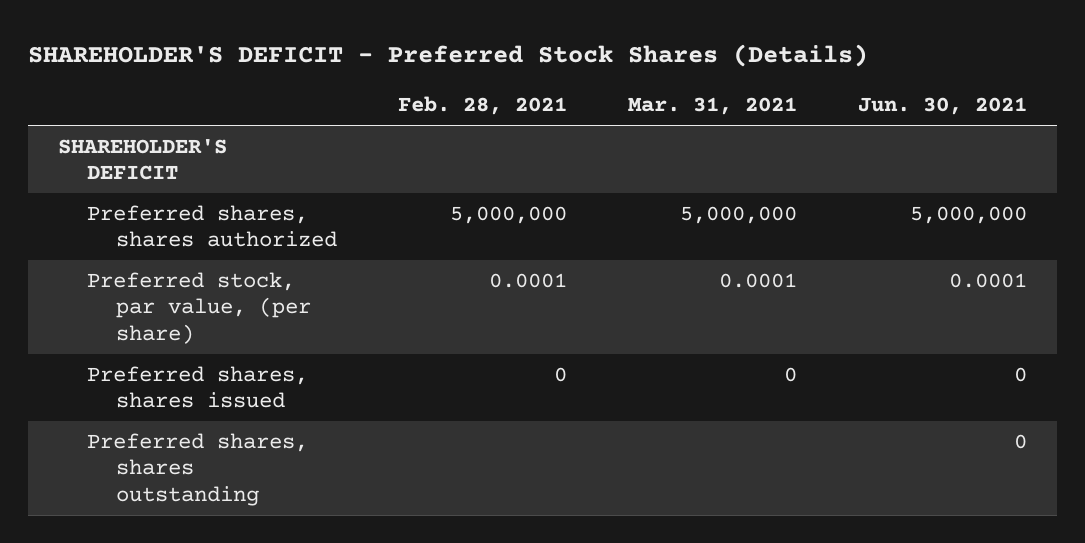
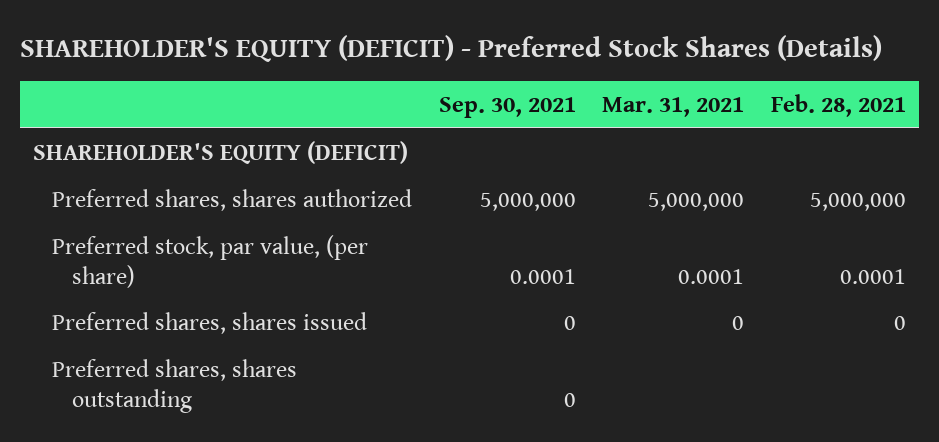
[27,44,868,68] SHAREHOLDER'S DEFICIT - Preferred Stock Shares (Details) -> [19,34,882,62] SHAREHOLDER'S EQUITY (DEFICIT) - Preferred Stock Shares (Details)
[857,97,1027,116] Jun. 30, 2021 -> none
none -> [438,96,576,118] Sep. 30, 2021
[58,138,228,181] SHAREHOLDER'S DEFICIT -> [32,140,408,164] SHAREHOLDER'S EQUITY (DEFICIT)

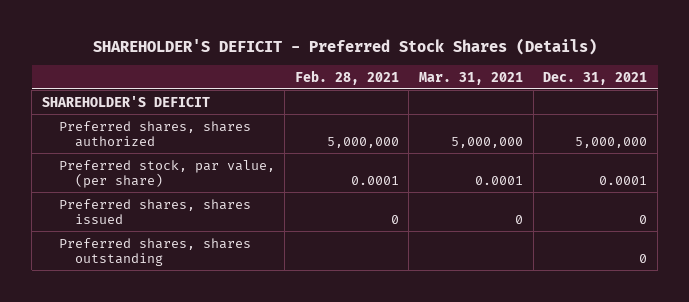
[19,34,882,62] SHAREHOLDER'S EQUITY (DEFICIT) - Preferred Stock Shares (Details) -> [92,37,597,55] SHAREHOLDER'S DEFICIT - Preferred Stock Shares (Details)
[438,96,576,118] Sep. 30, 2021 -> none
none -> [543,71,648,85] Dec. 31, 2021
[32,140,408,164] SHAREHOLDER'S EQUITY (DEFICIT) -> [41,95,210,107] SHAREHOLDER'S DEFICIT

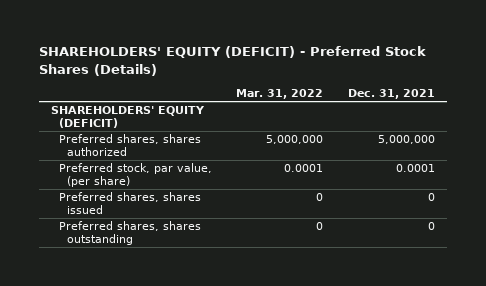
[92,37,597,55] SHAREHOLDER'S DEFICIT - Preferred Stock Shares (Details) -> [38,46,426,76] SHAREHOLDERS' EQUITY (DEFICIT) - Preferred Stock Shares (Details)
[294,69,399,85] Feb. 28, 2021 -> none
[419,71,524,85] Mar. 31, 2021 -> none
none -> [236,89,324,100] Mar. 31, 2022
[41,95,210,107] SHAREHOLDER'S DEFICIT -> [51,106,206,129] SHAREHOLDERS' EQUITY (DEFICIT)

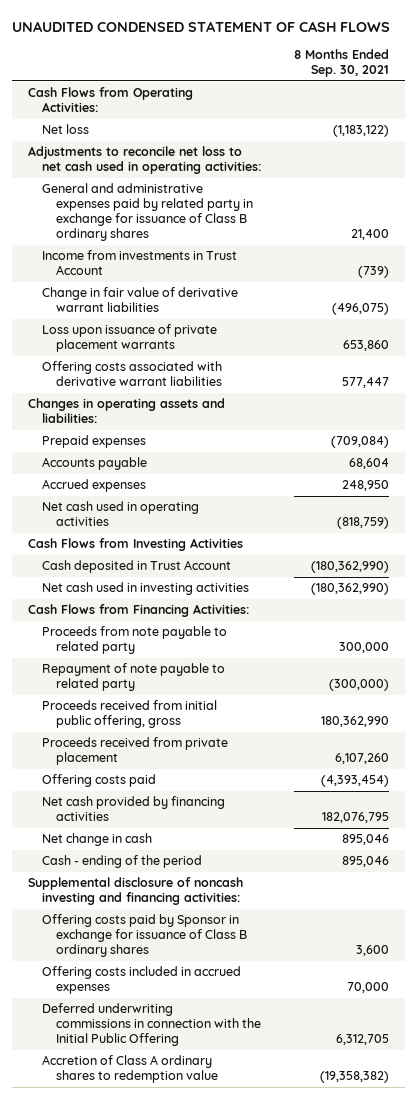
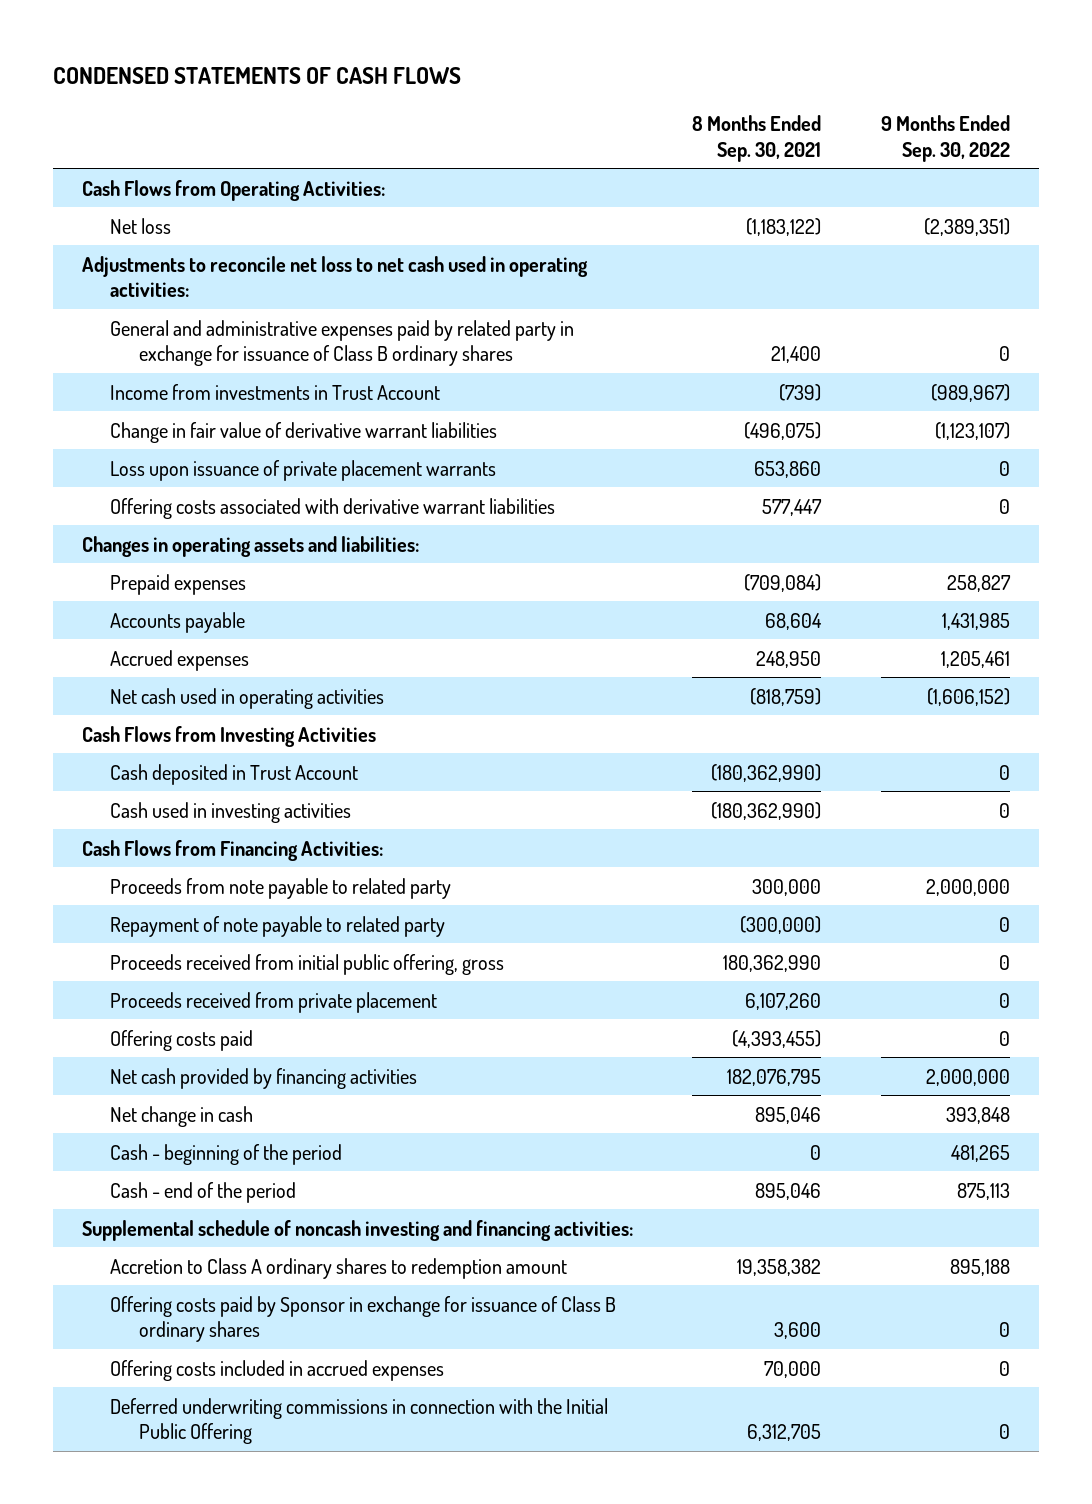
[12,20,391,32] UNAUDITED CONDENSED STATEMENT OF CASH FLOWS -> [52,67,461,85] CONDENSED STATEMENTS OF CASH FLOWS
none -> [880,114,1010,162] 9 Months Ended Sep. 30, 2022
[42,582,250,596] Net cash used in investing activities -> [110,801,352,823] Cash used in investing activities
[320,775,389,788] (4,393,454) -> [732,1029,822,1048] (4,393,455)
[42,855,203,869] Cash - ending of the period -> [110,1143,343,1165] Cash - beginning of the period
[341,856,389,868] 895,046 -> [810,1144,822,1160] 0
none -> [110,1181,297,1203] Cash - end of the period
[28,877,244,906] Supplemental disclosure of noncash investing and financing activities: -> [82,1219,634,1241] Supplemental schedule of noncash investing and financing activities:
none -> [110,1257,568,1279] Accretion to Class A ordinary shares to redemption amount
[42,1055,219,1084] Accretion of Class A ordinary shares to redemption value -> none

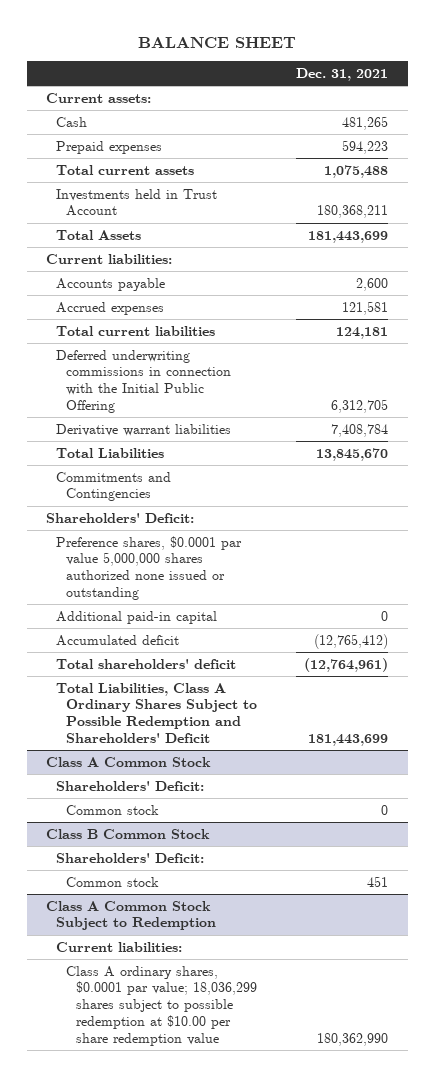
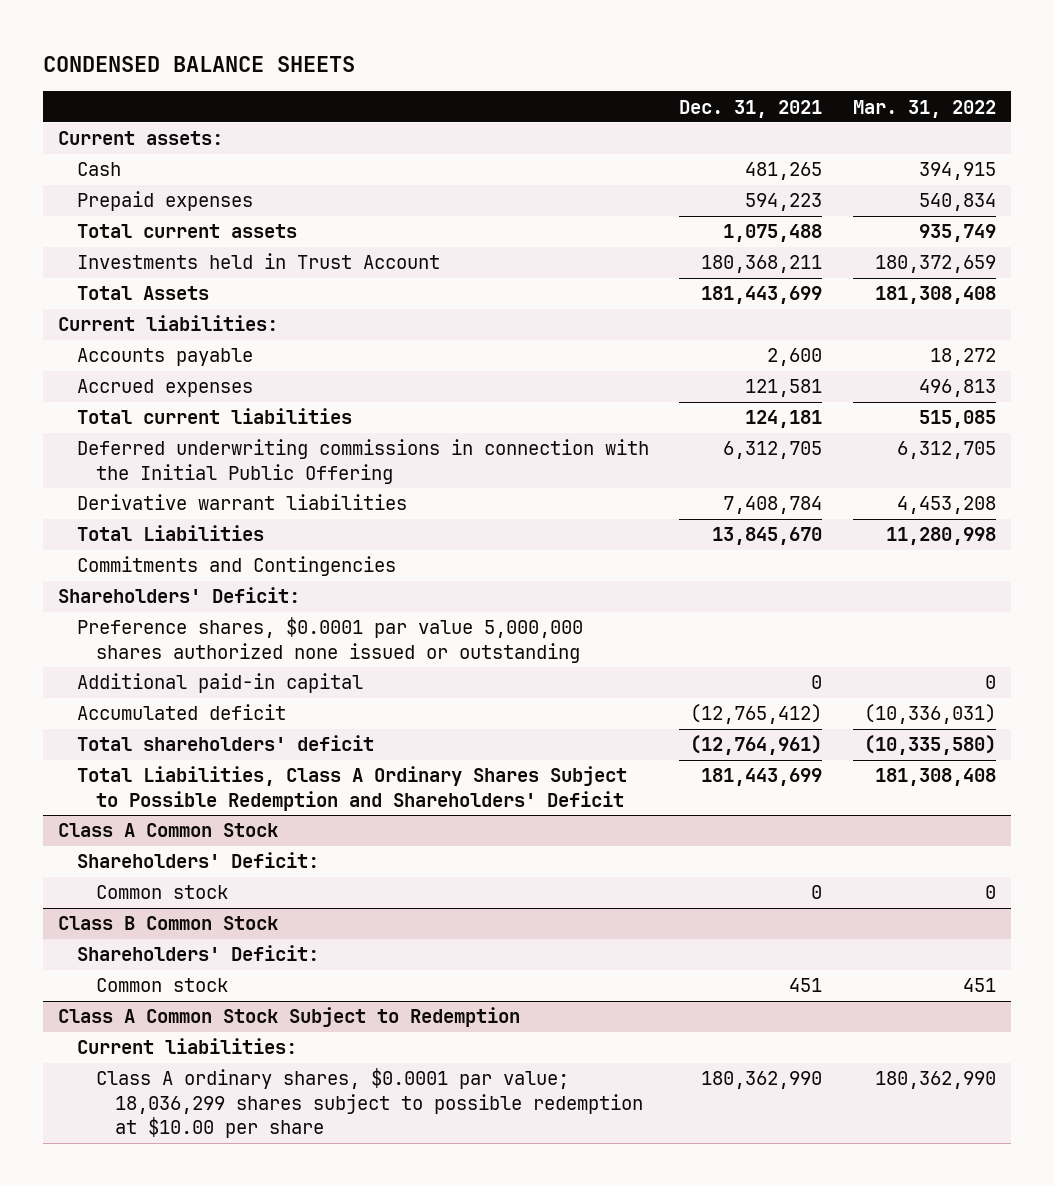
[138,36,297,48] BALANCE SHEET -> [42,56,355,73] CONDENSED BALANCE SHEETS
none -> [852,99,996,118] Mar. 31, 2022
[66,965,258,1047] Class A ordinary shares, $0.0001 par value; 18,036,299 shares subject to possible redemption at $10.00 per share redemption value -> [96,1068,644,1139] Class A ordinary shares, $0.0001 par value; 18,036,299 shares subject to possible redemption at $10.00 per share

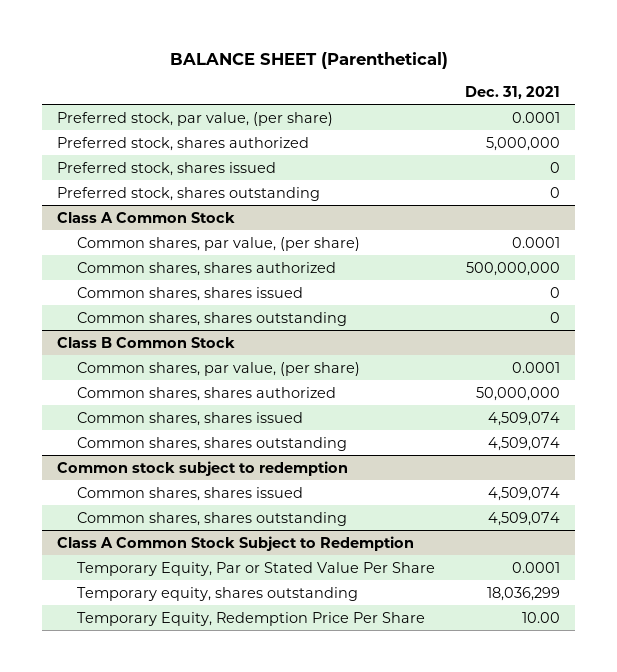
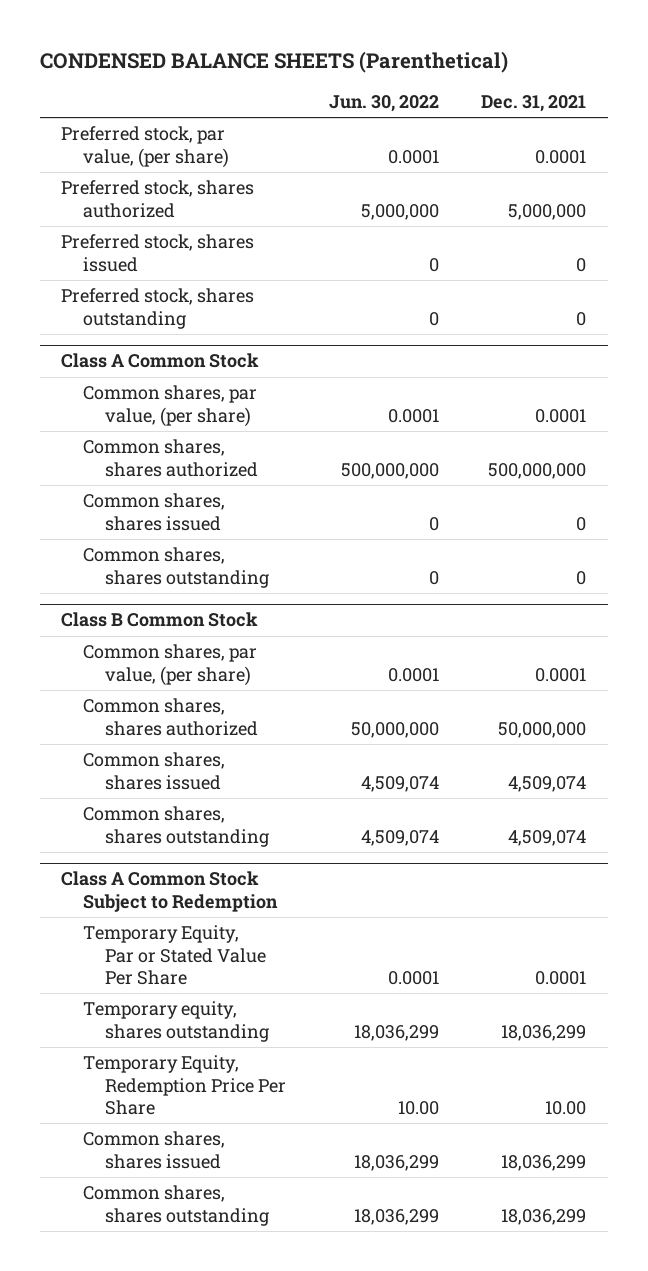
[169,51,448,69] BALANCE SHEET (Parenthetical) -> [40,50,509,73] CONDENSED BALANCE SHEETS (Parenthetical)
none -> [328,94,439,112] Jun. 30, 2022
[57,460,349,476] Common stock subject to redemption -> none
[77,486,304,501] Common shares, shares issued -> none
[77,511,348,526] Common shares, shares outstanding -> none
none -> [83,1131,226,1169] Common shares, shares issued
none -> [83,1185,270,1226] Common shares, shares outstanding

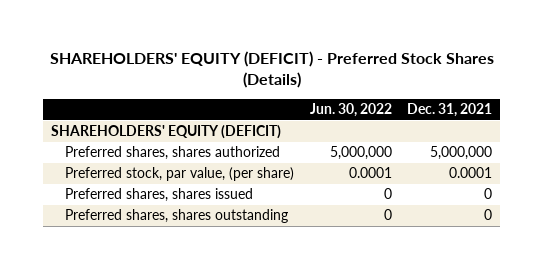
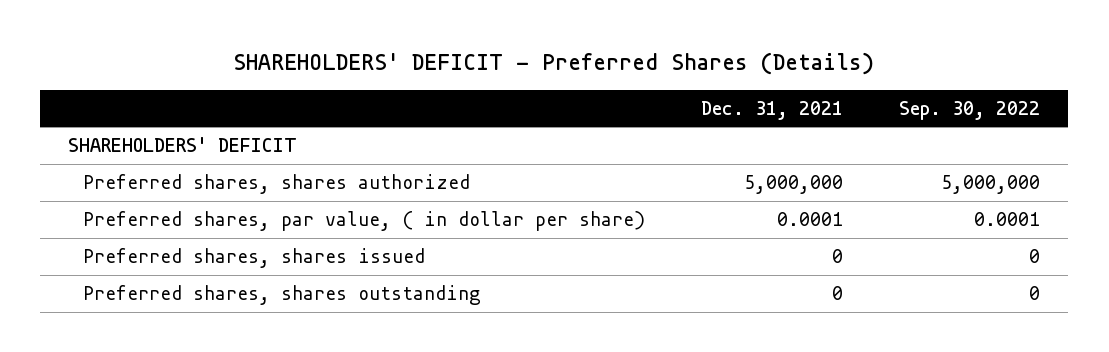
[49,51,494,89] SHAREHOLDERS' EQUITY (DEFICIT) - Preferred Stock Shares (Details) -> [233,52,875,76] SHAREHOLDERS' DEFICIT - Preferred Shares (Details)
[309,103,392,118] Jun. 30, 2022 -> none
none -> [899,100,1041,120] Sep. 30, 2022
[50,125,281,140] SHAREHOLDERS' EQUITY (DEFICIT) -> [68,137,298,153] SHAREHOLDERS' DEFICIT
[64,167,294,182] Preferred stock, par value, (per share) -> [83,211,646,232] Preferred shares, par value, ( in dollar per share)

